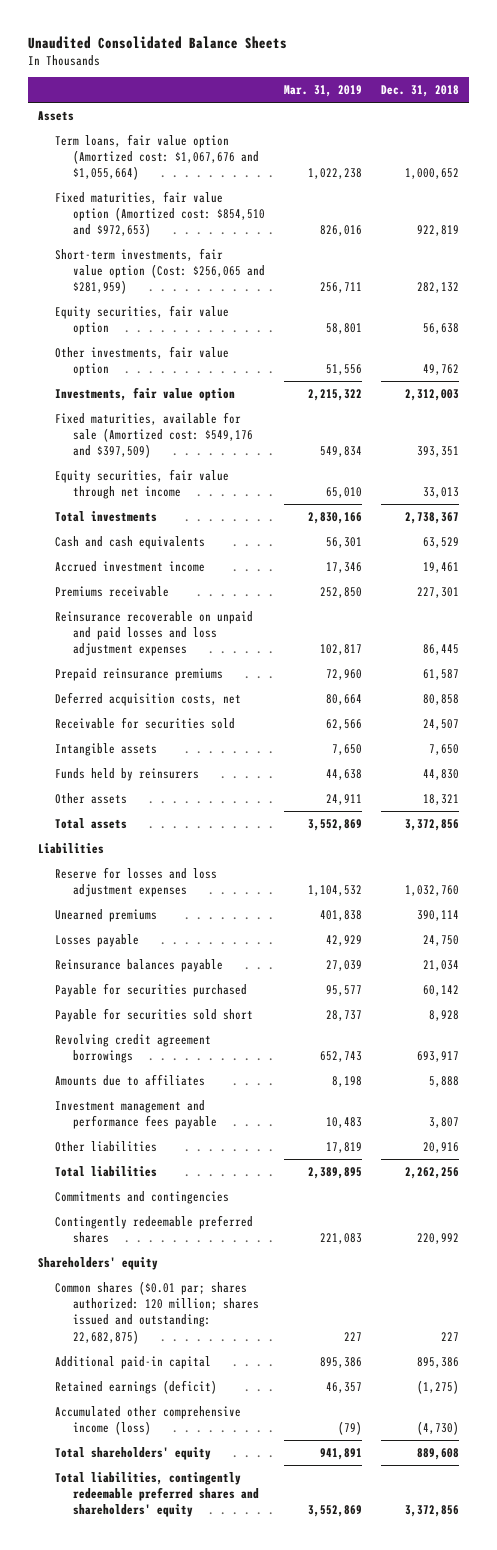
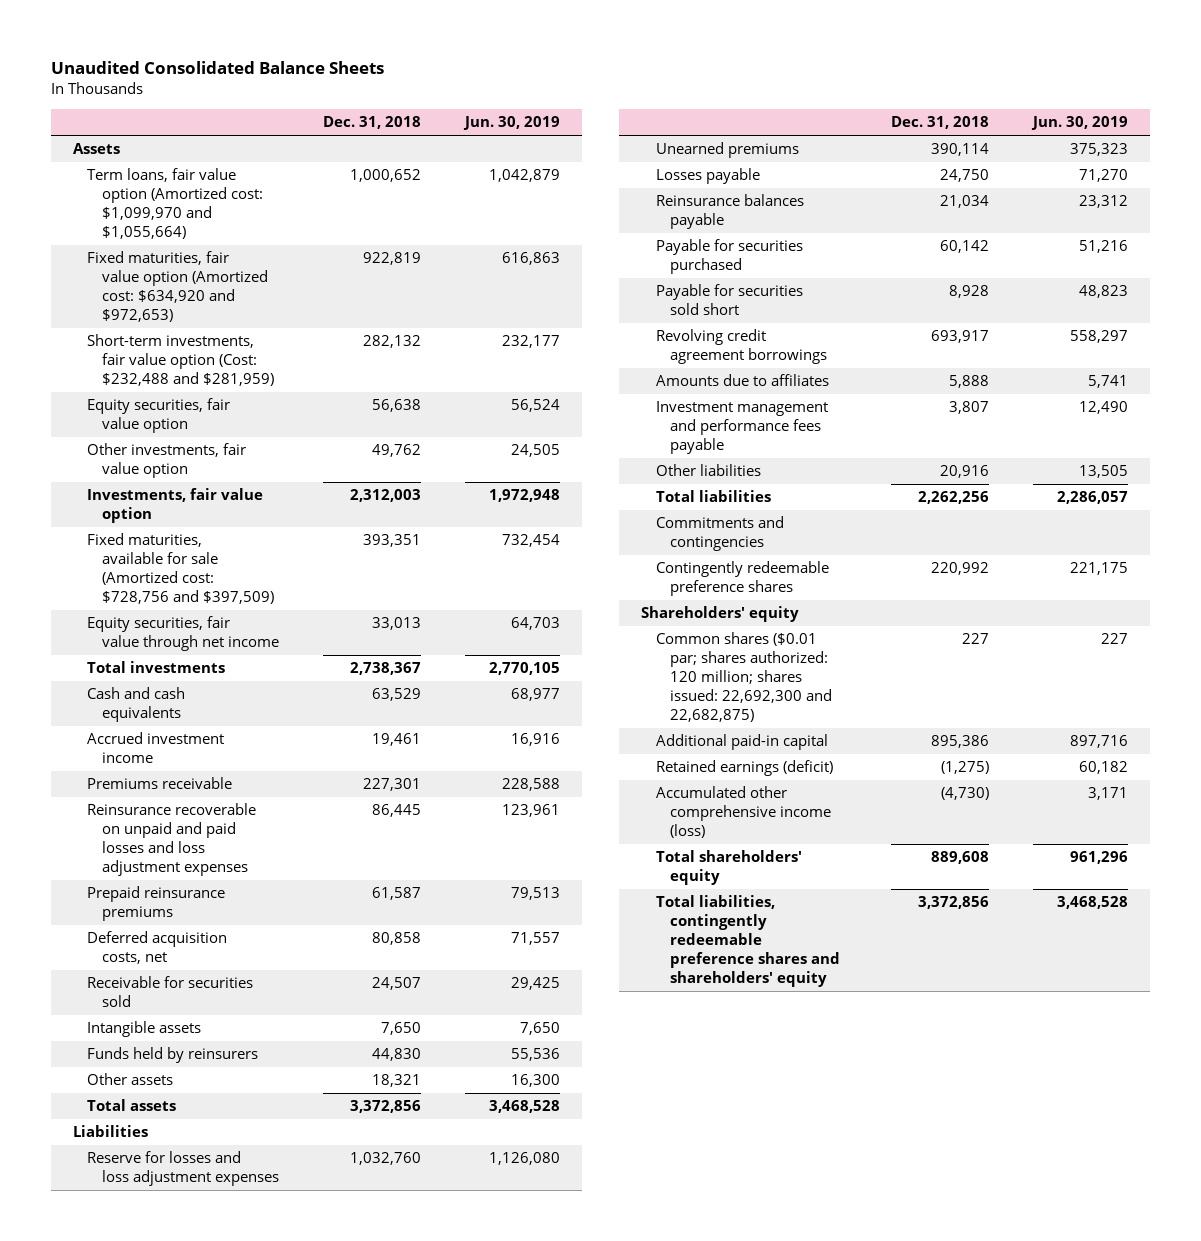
[284,85,363,98] Mar. 31, 2019 -> none
none -> [462,116,560,131] Jun. 30, 2019
[55,133,259,181] Term loans, fair value option (Amortized cost: $1,067,676 and $1,055,664) -> [87,168,263,240] Term loans, fair value option (Amortized cost: $1,099,970 and $1,055,664)
[55,190,265,238] Fixed maturities, fair value option (Amortized cost: $854,510 and $972,653) -> [87,251,268,323] Fixed maturities, fair value option (Amortized cost: $634,920 and $972,653)
[55,247,265,295] Short-term investments, fair value option (Cost: $256,065 and $281,959) -> [87,334,274,387] Short-term investments, fair value option (Cost: $232,488 and $281,959)
[55,411,253,459] Fixed maturities, available for sale (Amortized cost: $549,176 and $397,509) -> [87,533,274,605] Fixed maturities, available for sale (Amortized cost: $728,756 and $397,509)
[55,1214,254,1244] Contingently redeemable preferred shares -> [655,561,829,597] Contingently redeemable preference shares
[55,1280,259,1344] Common shares ($0.01 par; shares authorized: 120 million; shares issued and outstanding: 22,682,875) -> [655,632,833,723] Common shares ($0.01 par; shares authorized: 120 million; shares issued: 22,692,300 and 22,682,875)
[55,1471,259,1518] Total liabilities, contingently redeemable preferred shares and shareholders' equity -> [655,895,841,988] Total liabilities, contingently redeemable preference shares and shareholders' equity

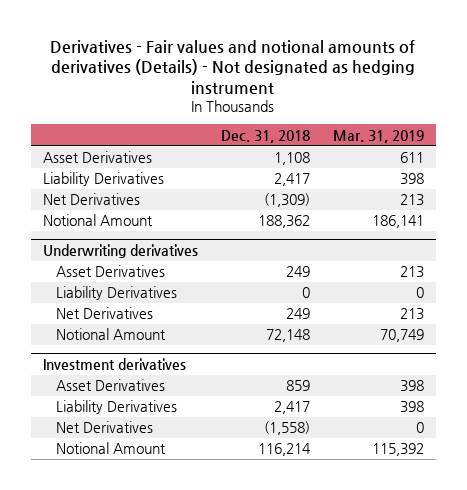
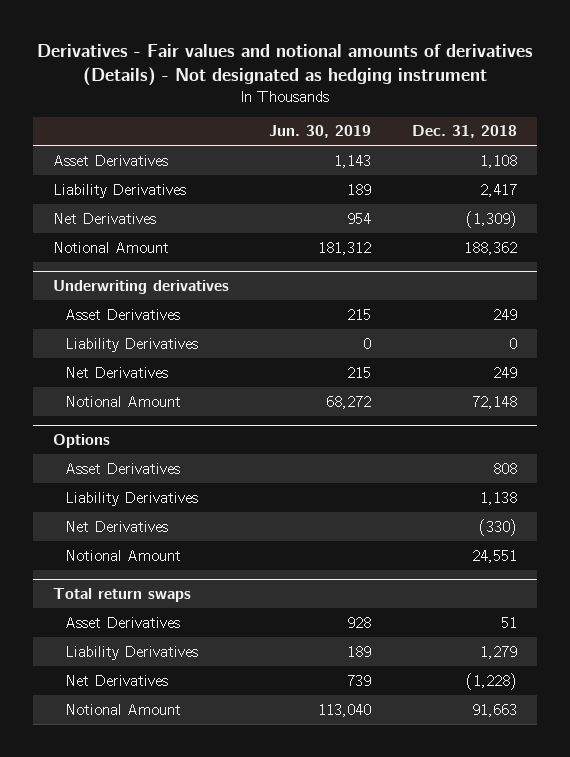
[333,129,425,143] Mar. 31, 2019 -> none
none -> [269,125,372,139] Jun. 30, 2019
[42,357,186,370] Investment derivatives -> [53,434,111,449] Options
[285,380,310,392] 859 -> [492,462,517,474] 808
[273,401,310,415] 2,417 -> [479,491,517,505] 1,138
[263,421,310,436] (1,558) -> [478,518,517,536] (330)
[257,443,311,457] 116,214 -> [471,549,517,563] 24,551
none -> [53,588,192,603] Total return swaps
none -> [64,616,180,628] Asset Derivatives
none -> [64,645,198,660] Liability Derivatives
none -> [64,674,168,686] Net Derivatives
none -> [64,703,181,715] Notional Amount

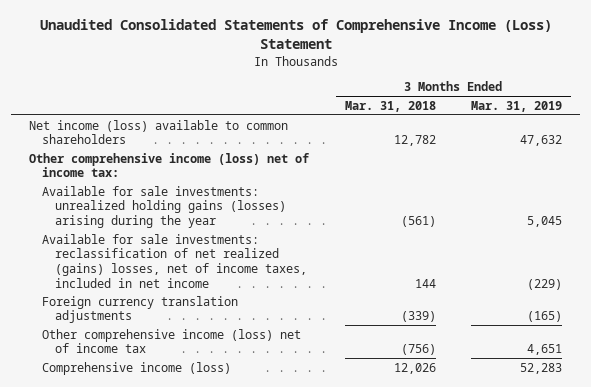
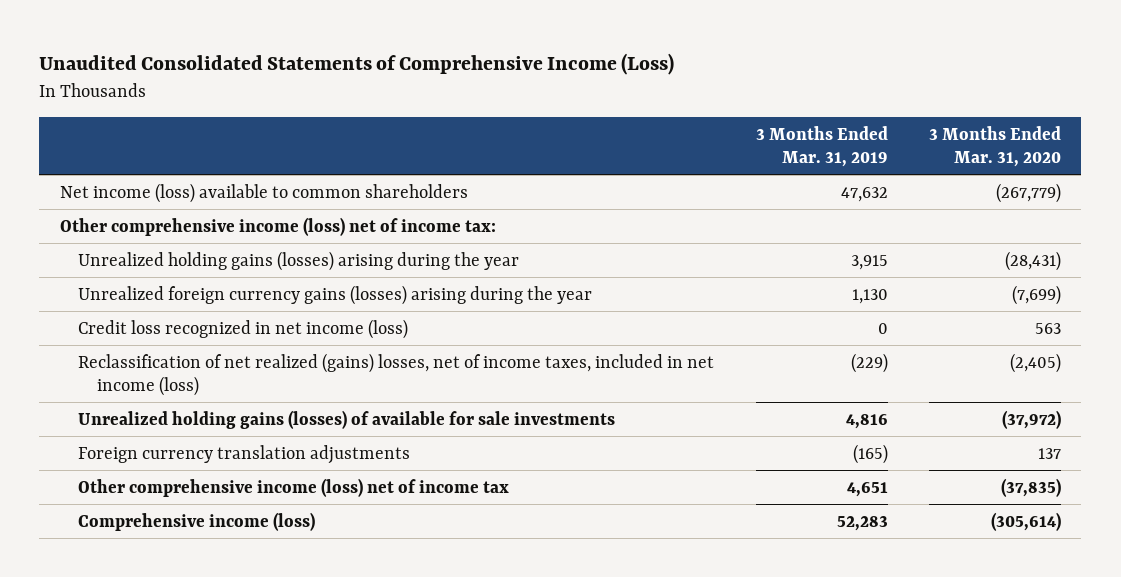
[39,19,552,50] Unaudited Consolidated Statements of Comprehensive Income (Loss) Statement -> [39,53,675,76] Unaudited Consolidated Statements of Comprehensive Income (Loss)
[344,100,436,112] Mar. 31, 2018 -> none
none -> [928,125,1061,167] 3 Months Ended Mar. 31, 2020
[42,185,287,228] Available for sale investments: unrealized holding gains (losses) arising during the year -> [78,250,520,271] Unrealized holding gains (losses) arising during the year
[527,215,563,227] 5,045 -> [850,254,888,270] 3,915
none -> [78,284,593,305] Unrealized foreign currency gains (losses) arising during the year
none -> [78,318,409,339] Credit loss recognized in net income (loss)
[42,233,308,288] Available for sale investments: reclassification of net realized (gains) losses, net of income taxes, included in net income -> [78,352,715,396] Reclassification of net realized (gains) losses, net of income taxes, included in net income (loss)
none -> [78,409,616,429] Unrealized holding gains (losses) of available for sale investments

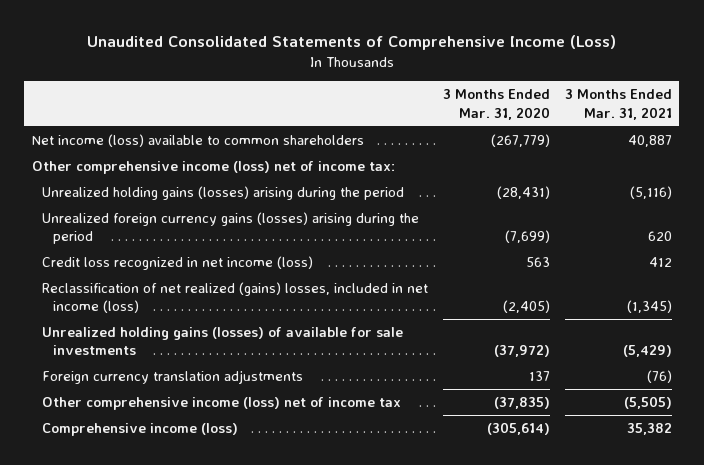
[755,125,888,167] 3 Months Ended Mar. 31, 2019 -> none
none -> [564,89,672,120] 3 Months Ended Mar. 31, 2021
[78,250,520,271] Unrealized holding gains (losses) arising during the year -> [42,186,405,201] Unrealized holding gains (losses) arising during the period
[78,284,593,305] Unrealized foreign currency gains (losses) arising during the year -> [42,212,420,245] Unrealized foreign currency gains (losses) arising during the period
[78,352,715,396] Reclassification of net realized (gains) losses, net of income taxes, included in net income (loss) -> [42,282,429,314] Reclassification of net realized (gains) losses, included in net income (loss)

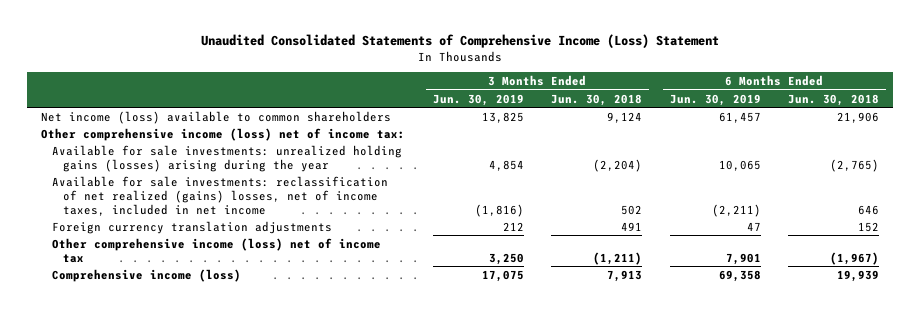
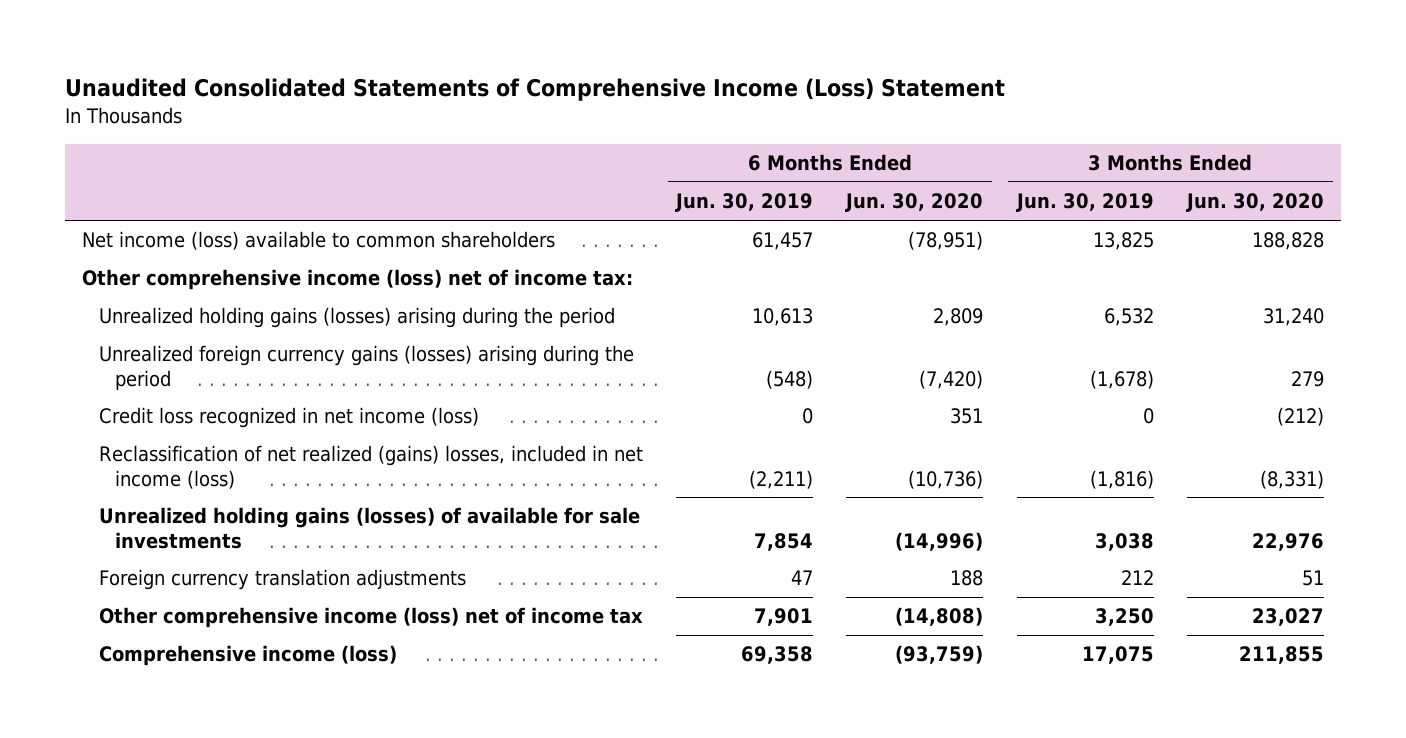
[551,93,643,106] Jun. 30, 2018 -> none
[788,93,880,106] Jun. 30, 2018 -> none
none -> [845,193,984,213] Jun. 30, 2020
none -> [1186,193,1325,213] Jun. 30, 2020
[52,144,403,172] Available for sale investments: unrealized holding gains (losses) arising during the year -> [98,307,615,329] Unrealized holding gains (losses) arising during the period
[488,159,524,171] 4,854 -> [1103,308,1154,327] 6,532
[718,159,761,171] 10,065 -> [752,308,814,327] 10,613
none -> [98,345,634,391] Unrealized foreign currency gains (losses) arising during the period
none -> [98,407,479,429] Credit loss recognized in net income (loss)
[52,175,389,216] Available for sale investments: reclassification of net realized (gains) losses, net of income taxes, included in net income -> [98,445,643,489] Reclassification of net realized (gains) losses, included in net income (loss)
none -> [98,507,640,549] Unrealized holding gains (losses) of available for sale investments

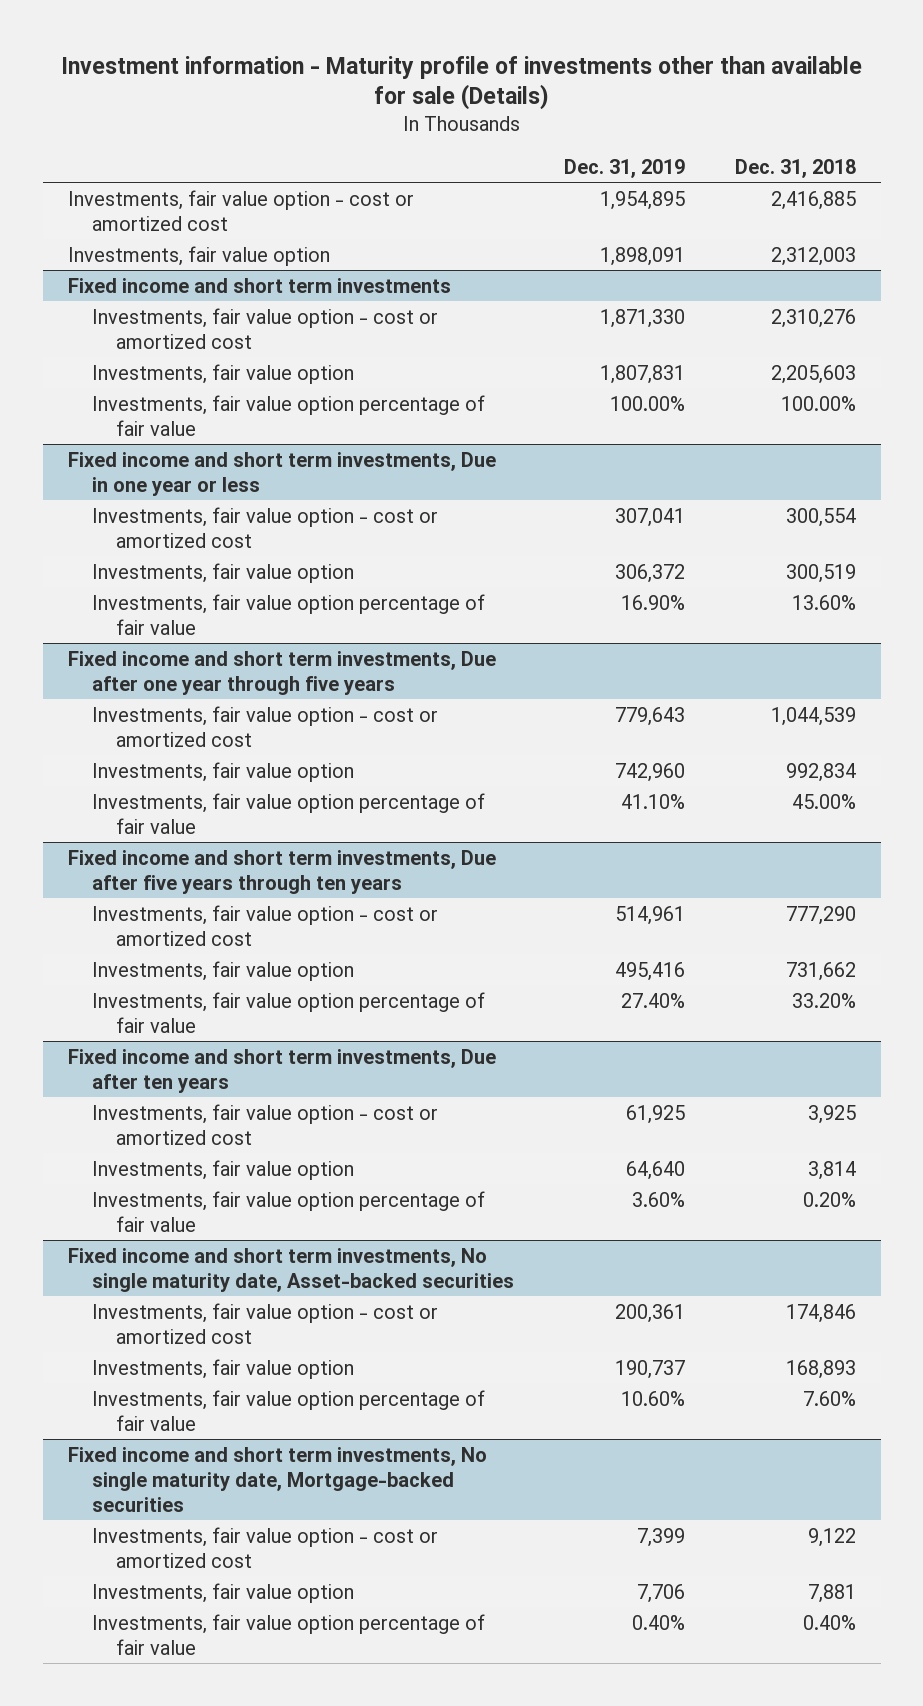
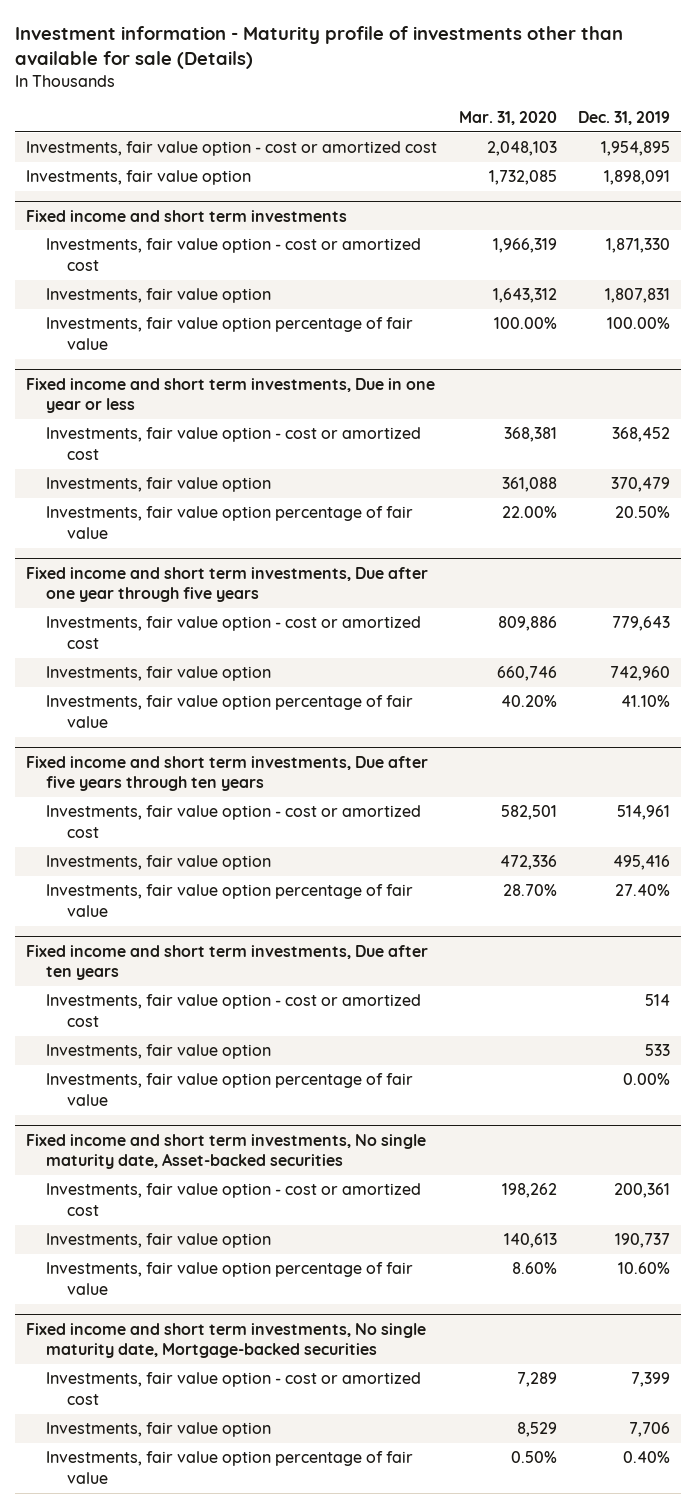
[734,158,856,178] Dec. 31, 2018 -> none
none -> [458,111,557,126] Mar. 31, 2020
[614,507,685,527] 307,041 -> [612,427,671,443] 368,452
[614,563,685,583] 306,372 -> [611,477,671,493] 370,479
[620,594,685,610] 16.90% -> [615,506,671,519] 20.50%
[625,1104,685,1124] 61,925 -> [645,994,671,1007] 514
[625,1160,685,1180] 64,640 -> [645,1044,671,1057] 533
[631,1191,685,1207] 3.60% -> [623,1073,671,1086] 0.00%

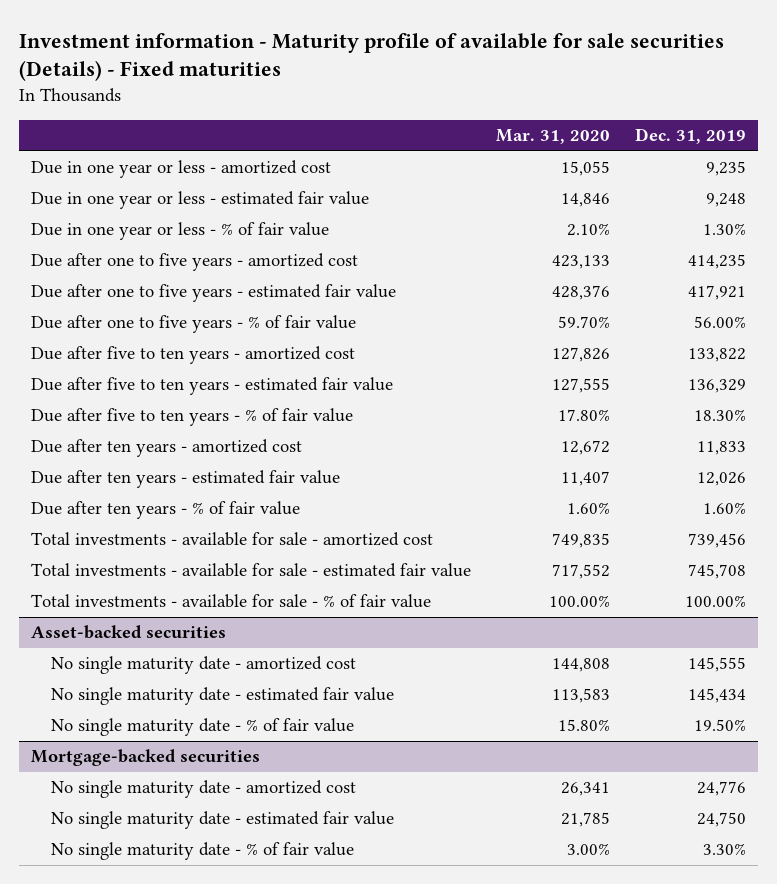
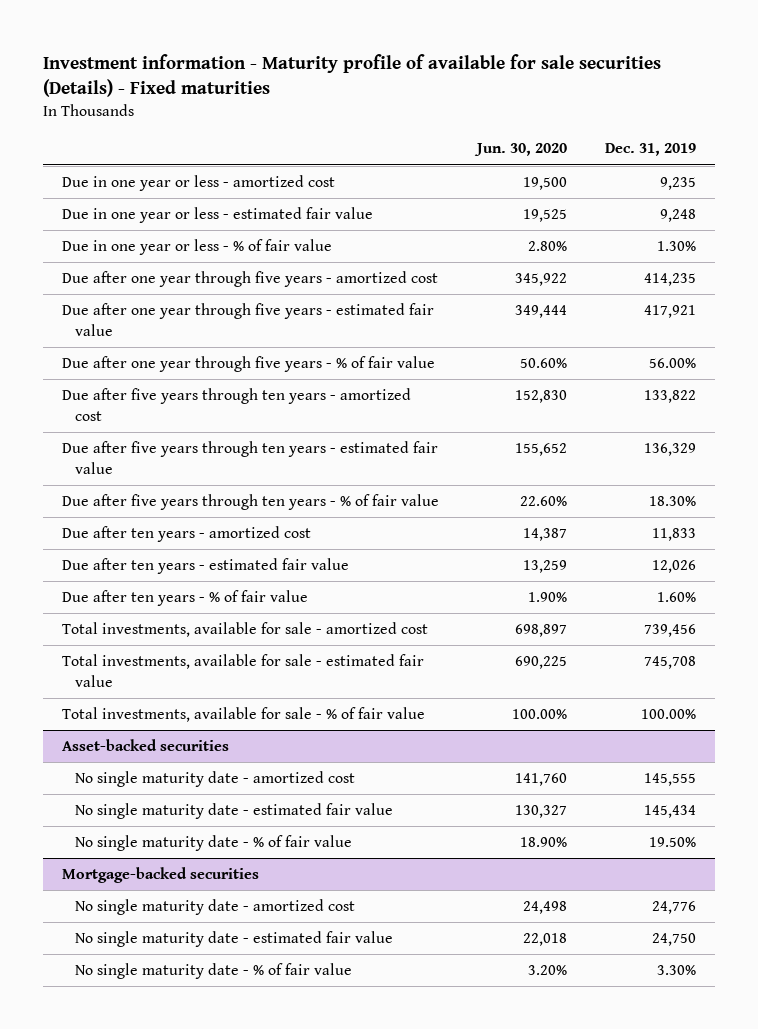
[496,129,611,145] Mar. 31, 2020 -> none
none -> [473,143,567,157] Jun. 30, 2020
[31,253,359,272] Due after one to five years - amortized cost -> [62,271,439,288] Due after one year through five years - amortized cost
[31,284,397,303] Due after one to five years - estimated fair value -> [62,303,435,337] Due after one year through five years - estimated fair value
[31,315,357,334] Due after one to five years - % of fair value -> [62,356,436,373] Due after one year through five years - % of fair value
[31,346,356,365] Due after five to ten years - amortized cost -> [62,388,412,422] Due after five years through ten years - amortized cost
[31,377,394,396] Due after five to ten years - estimated fair value -> [62,441,439,475] Due after five years through ten years - estimated fair value
[31,408,354,427] Due after five to ten years - % of fair value -> [62,494,440,511] Due after five years through ten years - % of fair value
[31,532,434,547] Total investments - available for sale - amortized cost -> [62,622,429,638] Total investments, available for sale - amortized cost
[31,563,472,578] Total investments - available for sale - estimated fair value -> [62,654,425,688] Total investments, available for sale - estimated fair value
[31,594,432,609] Total investments - available for sale - % of fair value -> [62,707,426,723] Total investments, available for sale - % of fair value

